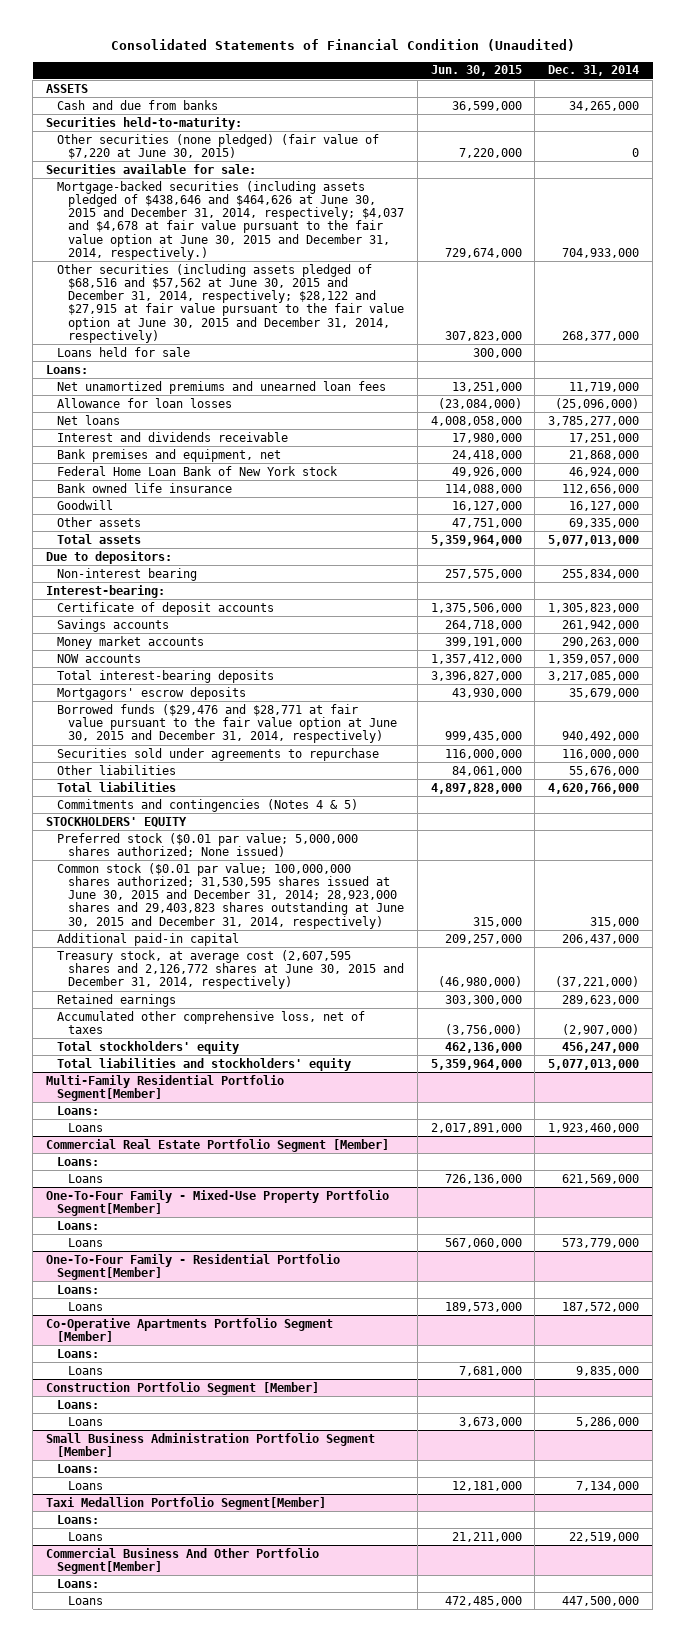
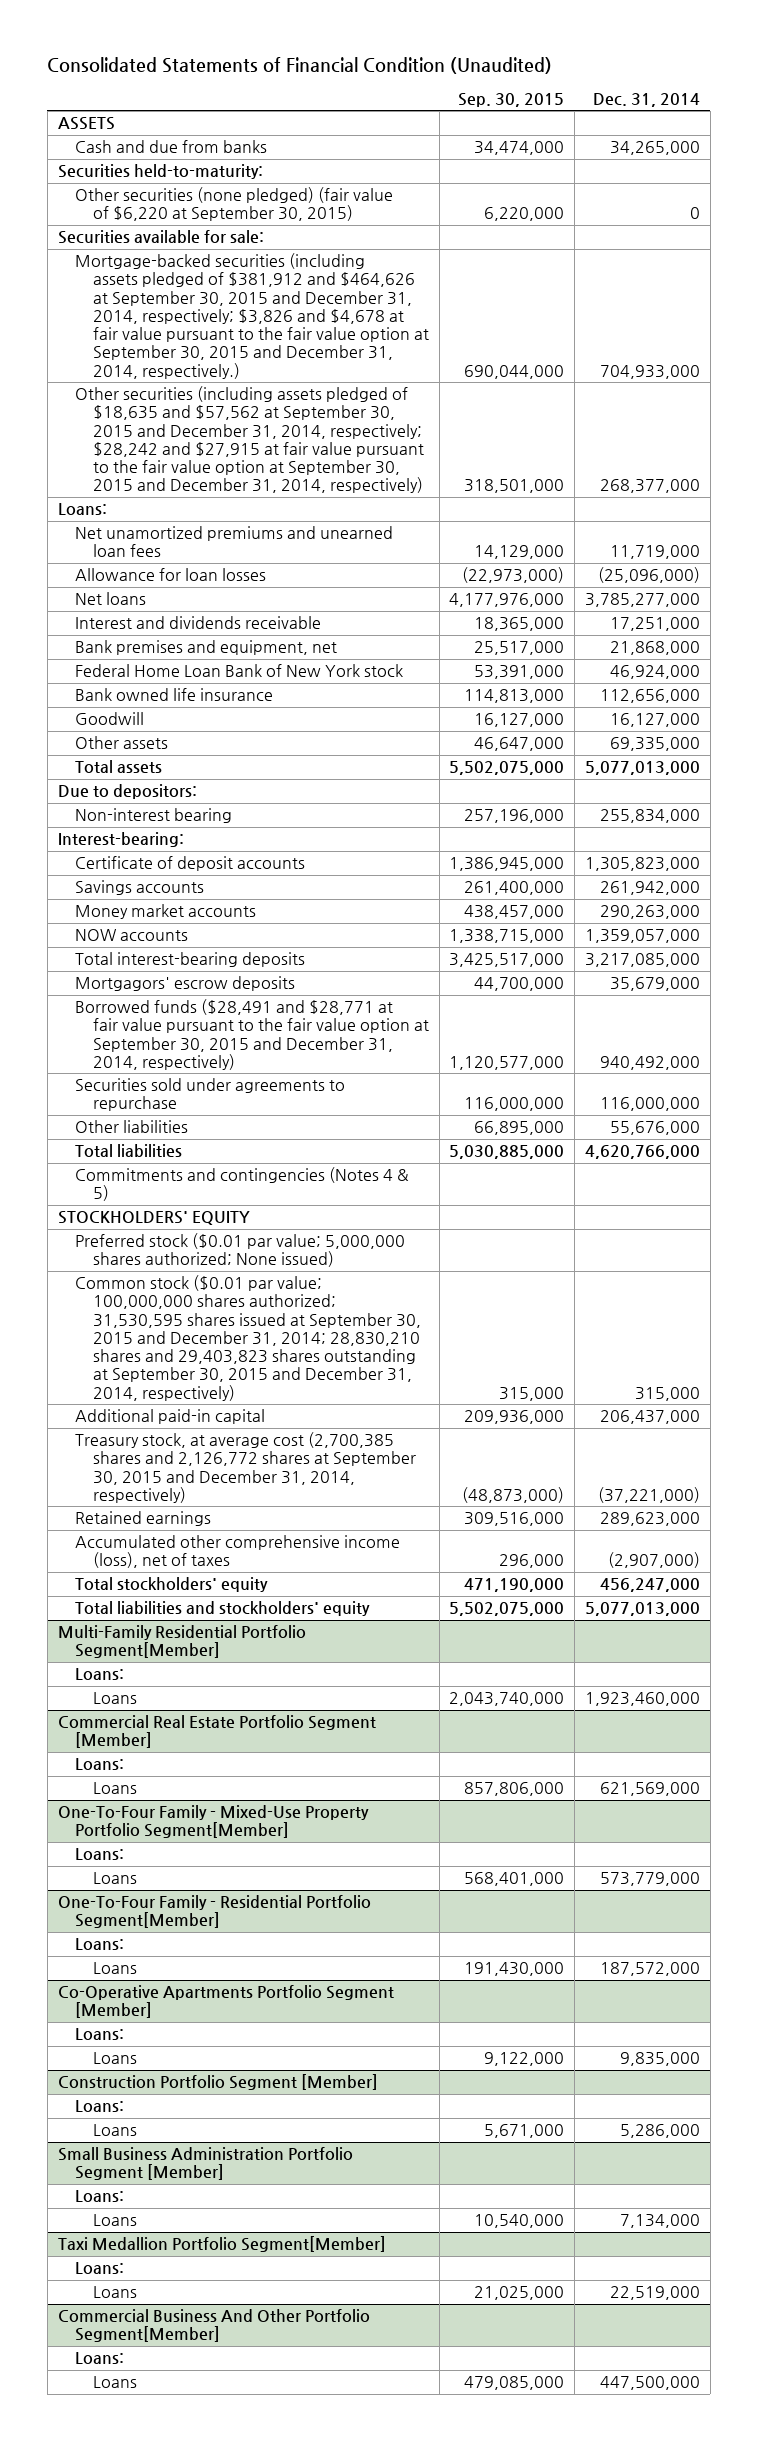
[430,65,522,77] Jun. 30, 2015 -> none
none -> [458,92,565,107] Sep. 30, 2015
[56,133,379,159] Other securities (none pledged) (fair value of $7,220 at June 30, 2015) -> [75,187,394,222] Other securities (none pledged) (fair value of $6,220 at September 30, 2015)
[56,346,190,357] Loans held for sale -> none
[56,180,404,260] Mortgage-backed securities (including assets pledged of $438,646 and $464,626 at June 30, 2015 and December 31, 2014, respectively; $4,037 and $4,678 at fair value pursuant to the fair value option at June 30, 2015 and December 31, 2014, respectively.) -> [75,253,429,379] Mortgage-backed securities (including assets pledged of $381,912 and $464,626 at September 30, 2015 and December 31, 2014, respectively; $3,826 and $4,678 at fair value pursuant to the fair value option at September 30, 2015 and December 31, 2014, respectively.)
[56,263,404,343] Other securities (including assets pledged of $68,516 and $57,562 at June 30, 2015 and December 31, 2014, respectively; $28,122 and $27,915 at fair value pursuant to the fair value option at June 30, 2015 and December 31, 2014, respectively) -> [75,386,424,494] Other securities (including assets pledged of $18,635 and $57,562 at September 30, 2015 and December 31, 2014, respectively; $28,242 and $27,915 at fair value pursuant to the fair value option at September 30, 2015 and December 31, 2014, respectively)
[56,703,397,744] Borrowed funds ($29,476 and $28,771 at fair value pursuant to the fair value option at June 30, 2015 and December 31, 2014, respectively) -> [75,999,429,1070] Borrowed funds ($28,491 and $28,771 at fair value pursuant to the fair value option at September 30, 2015 and December 31, 2014, respectively)
[56,862,404,929] Common stock ($0.01 par value; 100,000,000 shares authorized; 31,530,595 shares issued at June 30, 2015 and December 31, 2014; 28,923,000 shares and 29,403,823 shares outstanding at June 30, 2015 and December 31, 2014, respectively) -> [75,1275,421,1401] Common stock ($0.01 par value; 100,000,000 shares authorized; 31,530,595 shares issued at September 30, 2015 and December 31, 2014; 28,830,210 shares and 29,403,823 shares outstanding at September 30, 2015 and December 31, 2014, respectively)
[56,949,404,990] Treasury stock, at average cost (2,607,595 shares and 2,126,772 shares at June 30, 2015 and December 31, 2014, respectively) -> [75,1432,416,1503] Treasury stock, at average cost (2,700,385 shares and 2,126,772 shares at September 30, 2015 and December 31, 2014, respectively)
[56,1010,365,1034] Accumulated other comprehensive loss, net of taxes -> [75,1535,401,1569] Accumulated other comprehensive income (loss), net of taxes

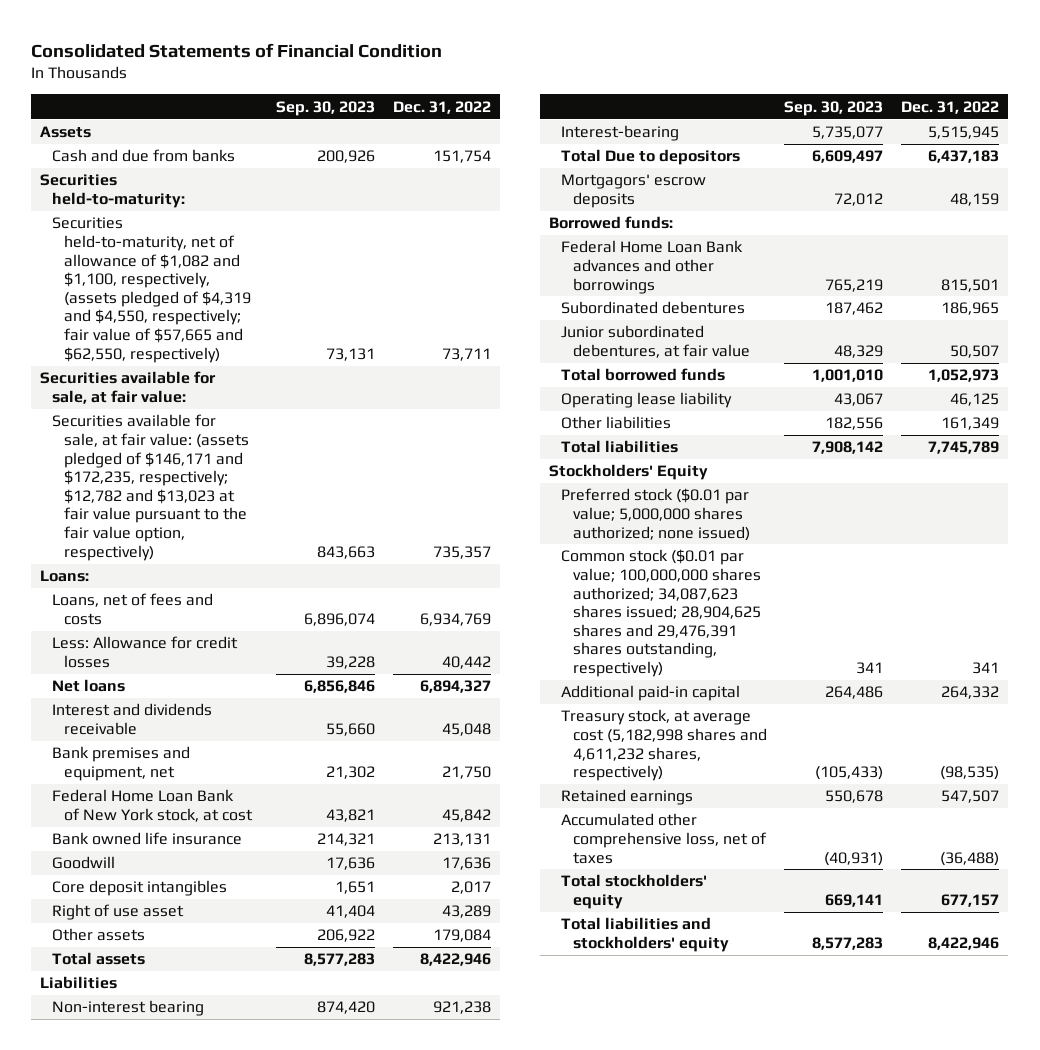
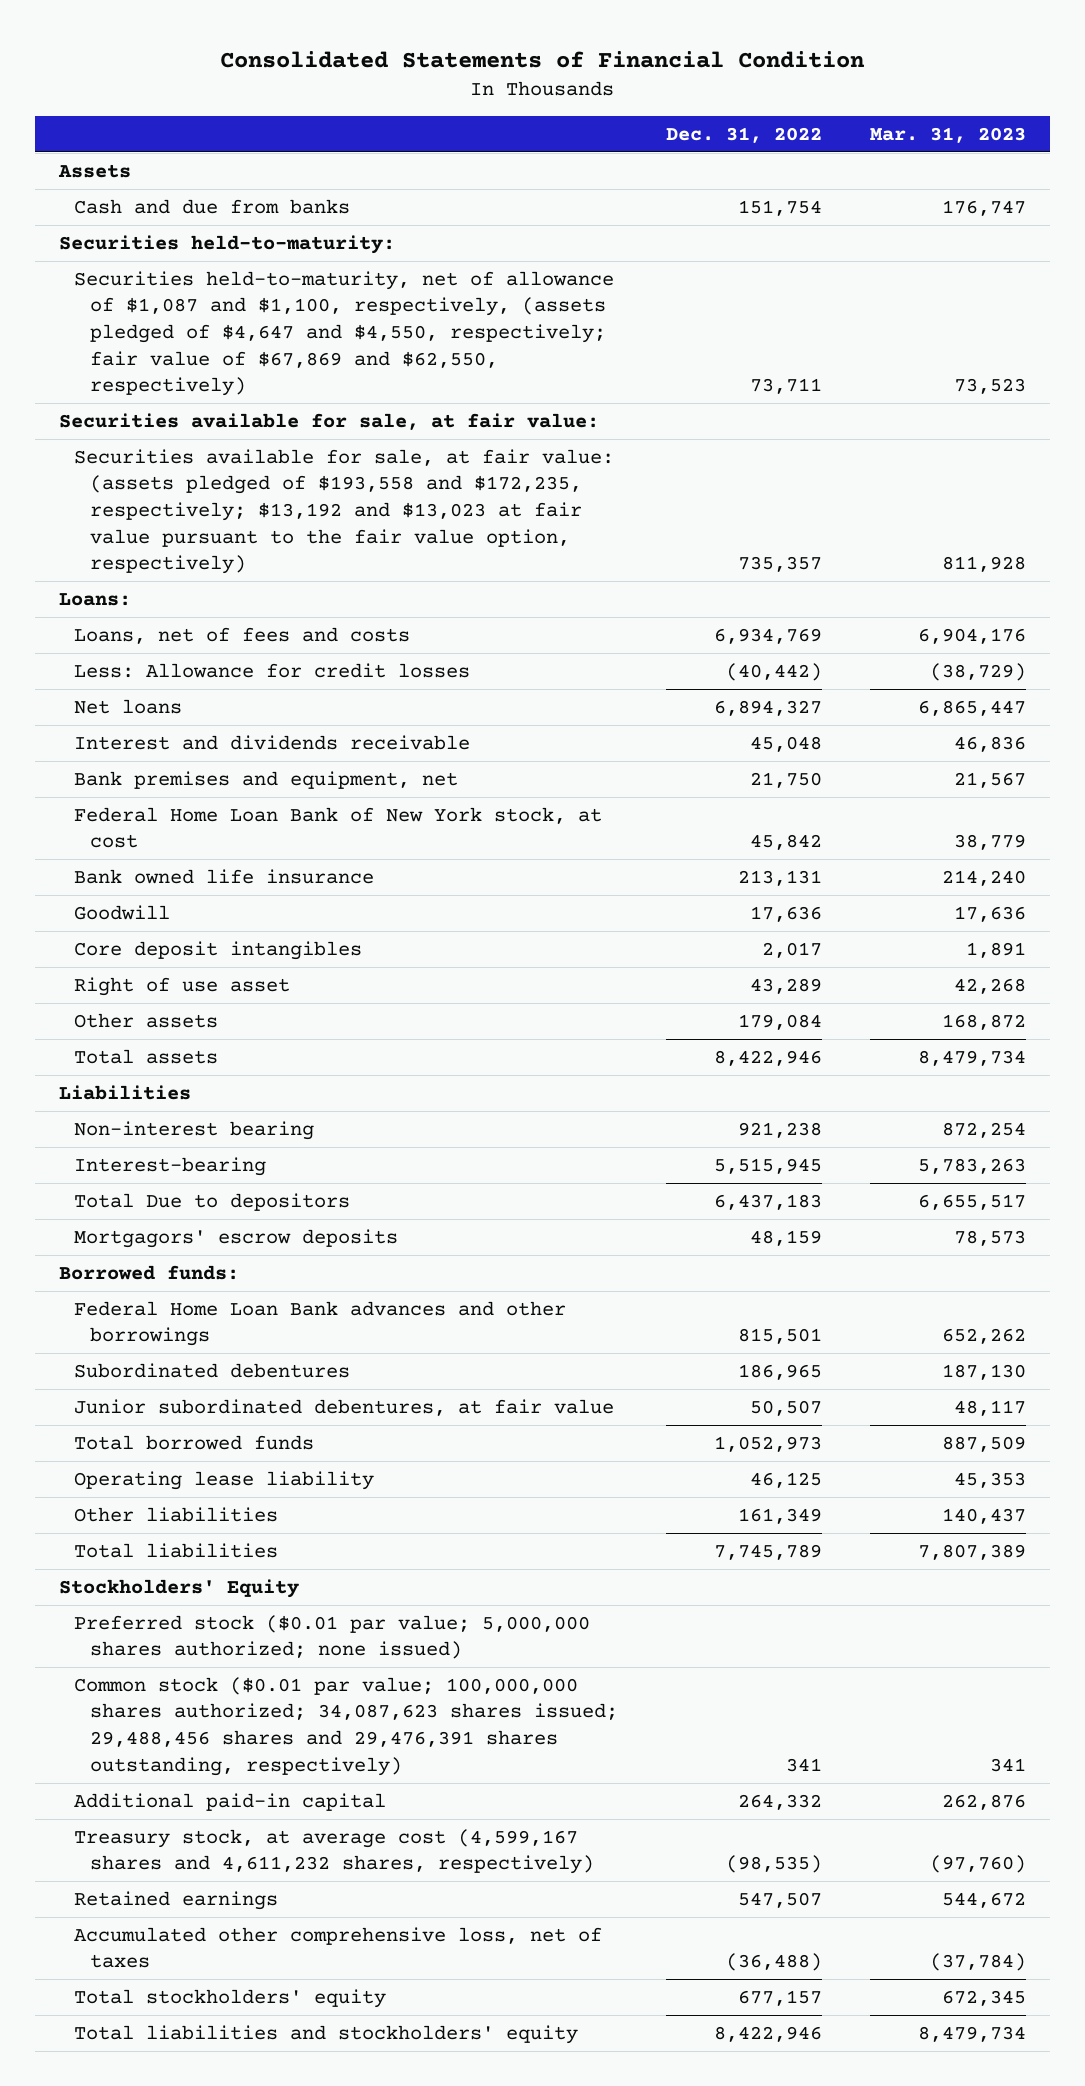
[275,100,375,116] Sep. 30, 2023 -> none
none -> [869,126,1026,143] Mar. 31, 2023
[52,217,251,363] Securities held-to-maturity, net of allowance of $1,082 and $1,100, respectively, (assets pledged of $4,319 and $4,550, respectively; fair value of $57,665 and $62,550, respectively) -> [74,270,615,397] Securities held-to-maturity, net of allowance of $1,087 and $1,100, respectively, (assets pledged of $4,647 and $4,550, respectively; fair value of $67,869 and $62,550, respectively)
[52,414,249,561] Securities available for sale, at fair value: (assets pledged of $146,171 and $172,235, respectively; $12,782 and $13,023 at fair value pursuant to the fair value option, respectively) -> [74,448,615,575] Securities available for sale, at fair value: (assets pledged of $193,558 and $172,235, respectively; $13,192 and $13,023 at fair value pursuant to the fair value option, respectively)
[441,655,491,669] 40,442 -> [725,662,822,681] (40,442)
[560,549,761,678] Common stock ($0.01 par value; 100,000,000 shares authorized; 34,087,623 shares issued; 28,904,625 shares and 29,476,391 shares outstanding, respectively) -> [74,1676,618,1776] Common stock ($0.01 par value; 100,000,000 shares authorized; 34,087,623 shares issued; 29,488,456 shares and 29,476,391 shares outstanding, respectively)
[560,709,767,782] Treasury stock, at average cost (5,182,998 shares and 4,611,232 shares, respectively) -> [74,1828,594,1875] Treasury stock, at average cost (4,599,167 shares and 4,611,232 shares, respectively)

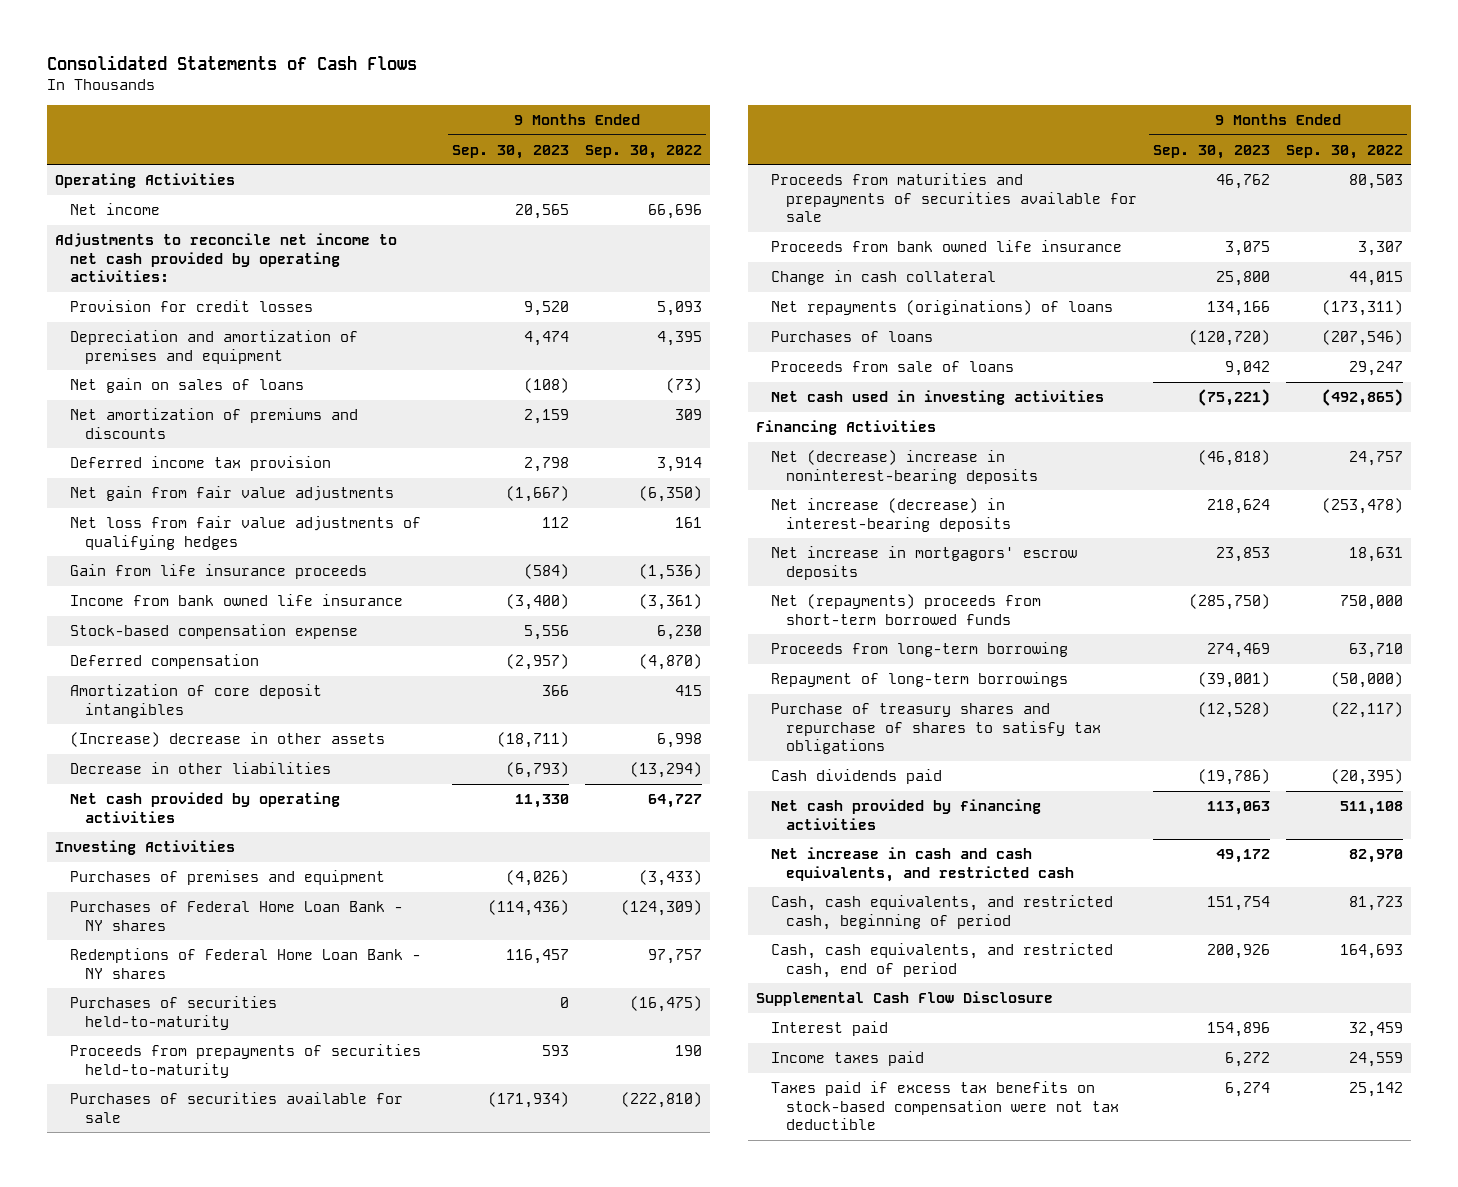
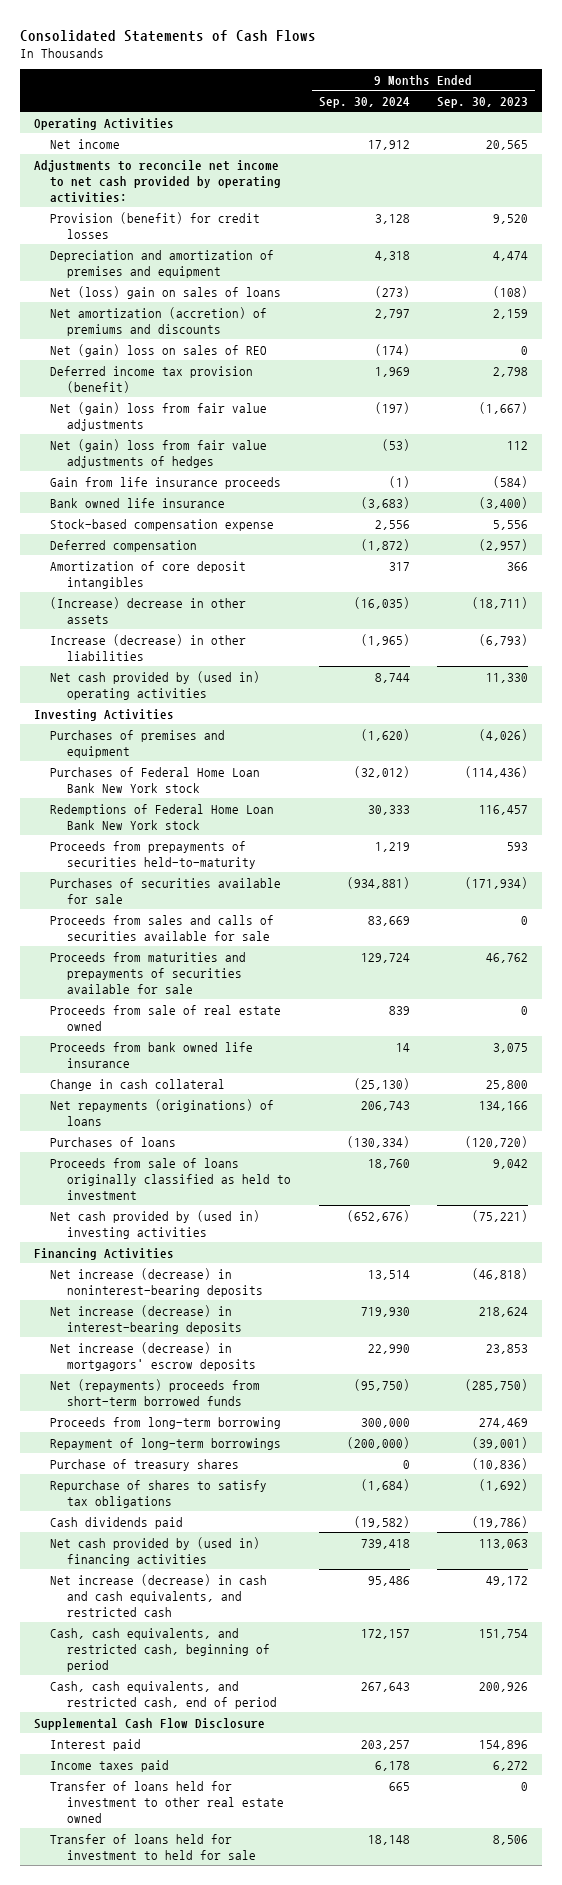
[585,144,703,159] Sep. 30, 2022 -> none
none -> [318,96,410,108] Sep. 30, 2024
[70,300,314,313] Provision for credit losses -> [50,211,261,239] Provision (benefit) for credit losses
[70,378,305,394] Net gain on sales of loans -> [50,285,282,299] Net (loss) gain on sales of loans
[70,408,359,439] Net amortization of premiums and discounts -> [50,306,268,336] Net amortization (accretion) of premiums and discounts
none -> [50,343,268,357] Net (gain) loss on sales of REO
[70,456,332,472] Deferred income tax provision -> [50,365,254,393] Deferred income tax provision (benefit)
[70,486,395,502] Net gain from fair value adjustments -> [50,401,268,431] Net (gain) loss from fair value adjustments
[70,516,422,550] Net loss from fair value adjustments of qualifying hedges -> [50,438,268,468] Net (gain) loss from fair value adjustments of hedges
[70,594,404,607] Income from bank owned life insurance -> [50,497,226,508] Bank owned life insurance
[70,762,332,775] Decrease in other liabilities -> [50,633,247,661] Increase (decrease) in other liabilities
[70,792,341,823] Net cash provided by operating activities -> [50,670,261,700] Net cash provided by (used in) operating activities
[70,996,278,1030] Purchases of securities held-to-maturity -> none
[70,901,404,931] Purchases of Federal Home Loan Bank - NY shares -> [50,766,261,793] Purchases of Federal Home Loan Bank New York stock
[70,948,422,979] Redemptions of Federal Home Loan Bank - NY shares -> [50,803,275,830] Redemptions of Federal Home Loan Bank New York stock
none -> [50,914,275,941] Proceeds from sales and calls of securities available for sale
none -> [50,1004,282,1031] Proceeds from sale of real estate owned
[770,361,1014,373] Proceeds from sale of loans -> [50,1157,292,1200] Proceeds from sale of loans originally classified as held to investment
[770,390,1104,406] Net cash used in investing activities -> [50,1209,261,1239] Net cash provided by (used in) investing activities
[770,450,1039,484] Net (decrease) increase in noninterest-bearing deposits -> [50,1267,264,1297] Net increase (decrease) in noninterest-bearing deposits
[770,546,1077,580] Net increase in mortgagors' escrow deposits -> [50,1341,257,1371] Net increase (decrease) in mortgagors' escrow deposits
[770,703,1102,755] Purchase of treasury shares and repurchase of shares to satisfy tax obligations -> [50,1458,240,1471] Purchase of treasury shares
[1198,702,1271,719] (12,528) -> [472,1457,529,1470] (10,836)
none -> [50,1479,268,1508] Repurchase of shares to satisfy tax obligations
[770,799,1041,830] Net cash provided by financing activities -> [50,1536,261,1566] Net cash provided by (used in) financing activities
[770,847,1075,882] Net increase in cash and cash equivalents, and restricted cash -> [50,1573,268,1617] Net increase (decrease) in cash and cash equivalents, and restricted cash
[770,1081,1120,1131] Taxes paid if excess tax benefits on stock-based compensation were not tax deductible -> none
none -> [50,1780,285,1823] Transfer of loans held for investment to other real estate owned
none -> [50,1833,257,1860] Transfer of loans held for investment to held for sale

